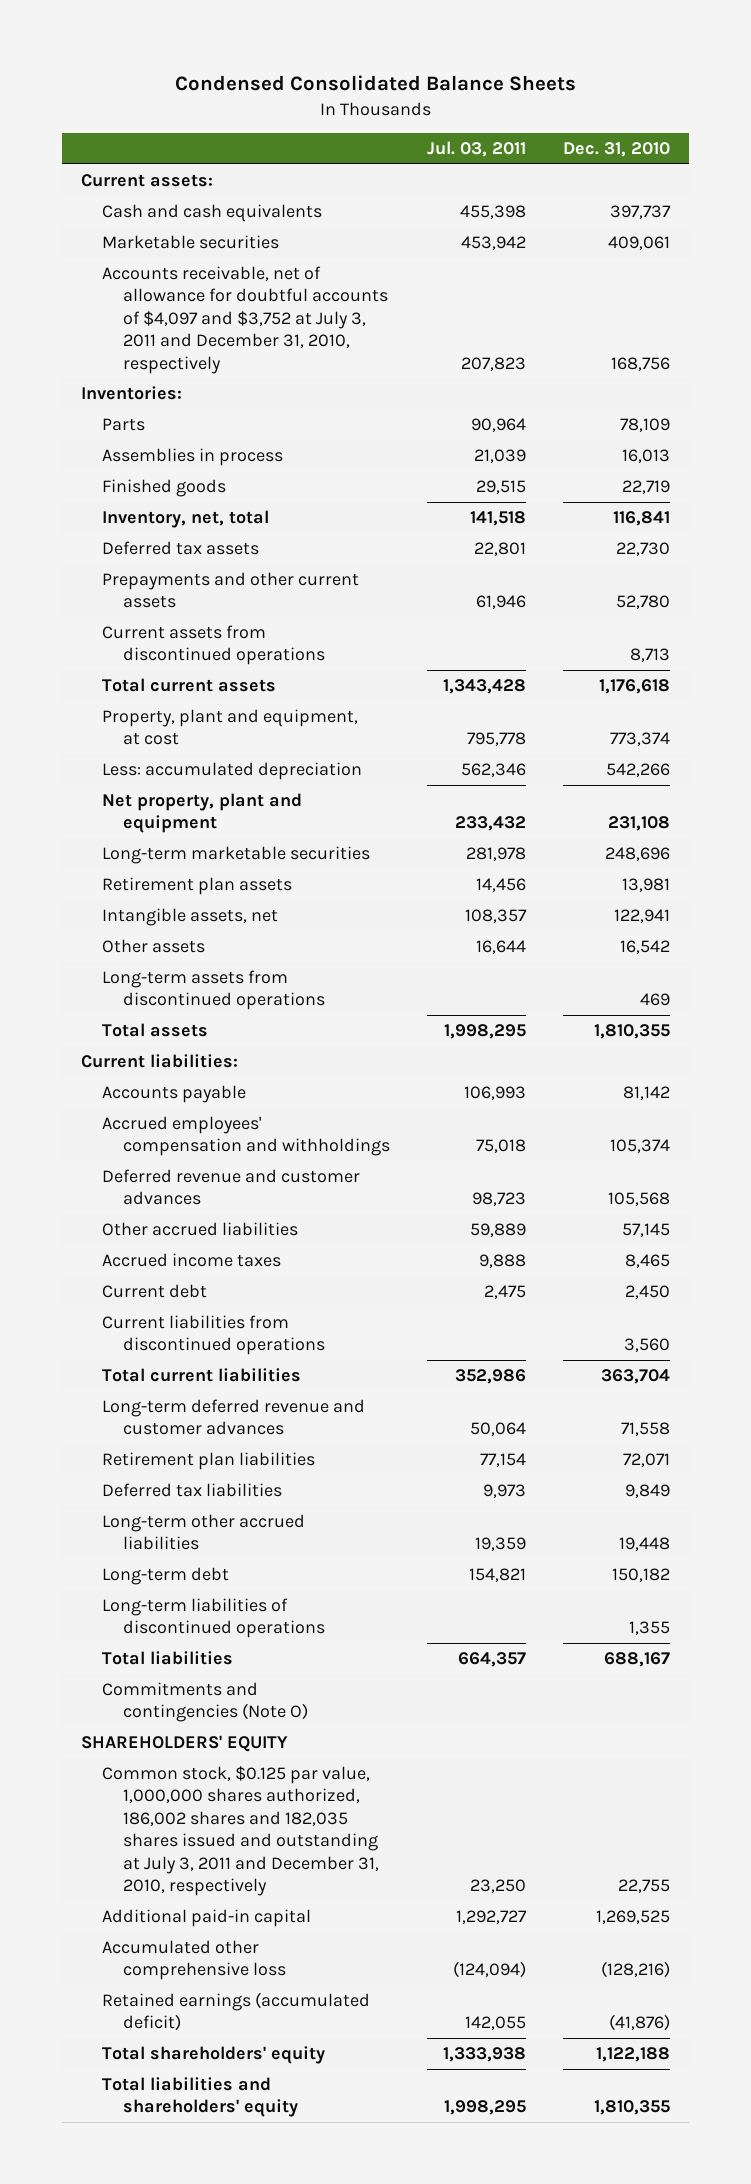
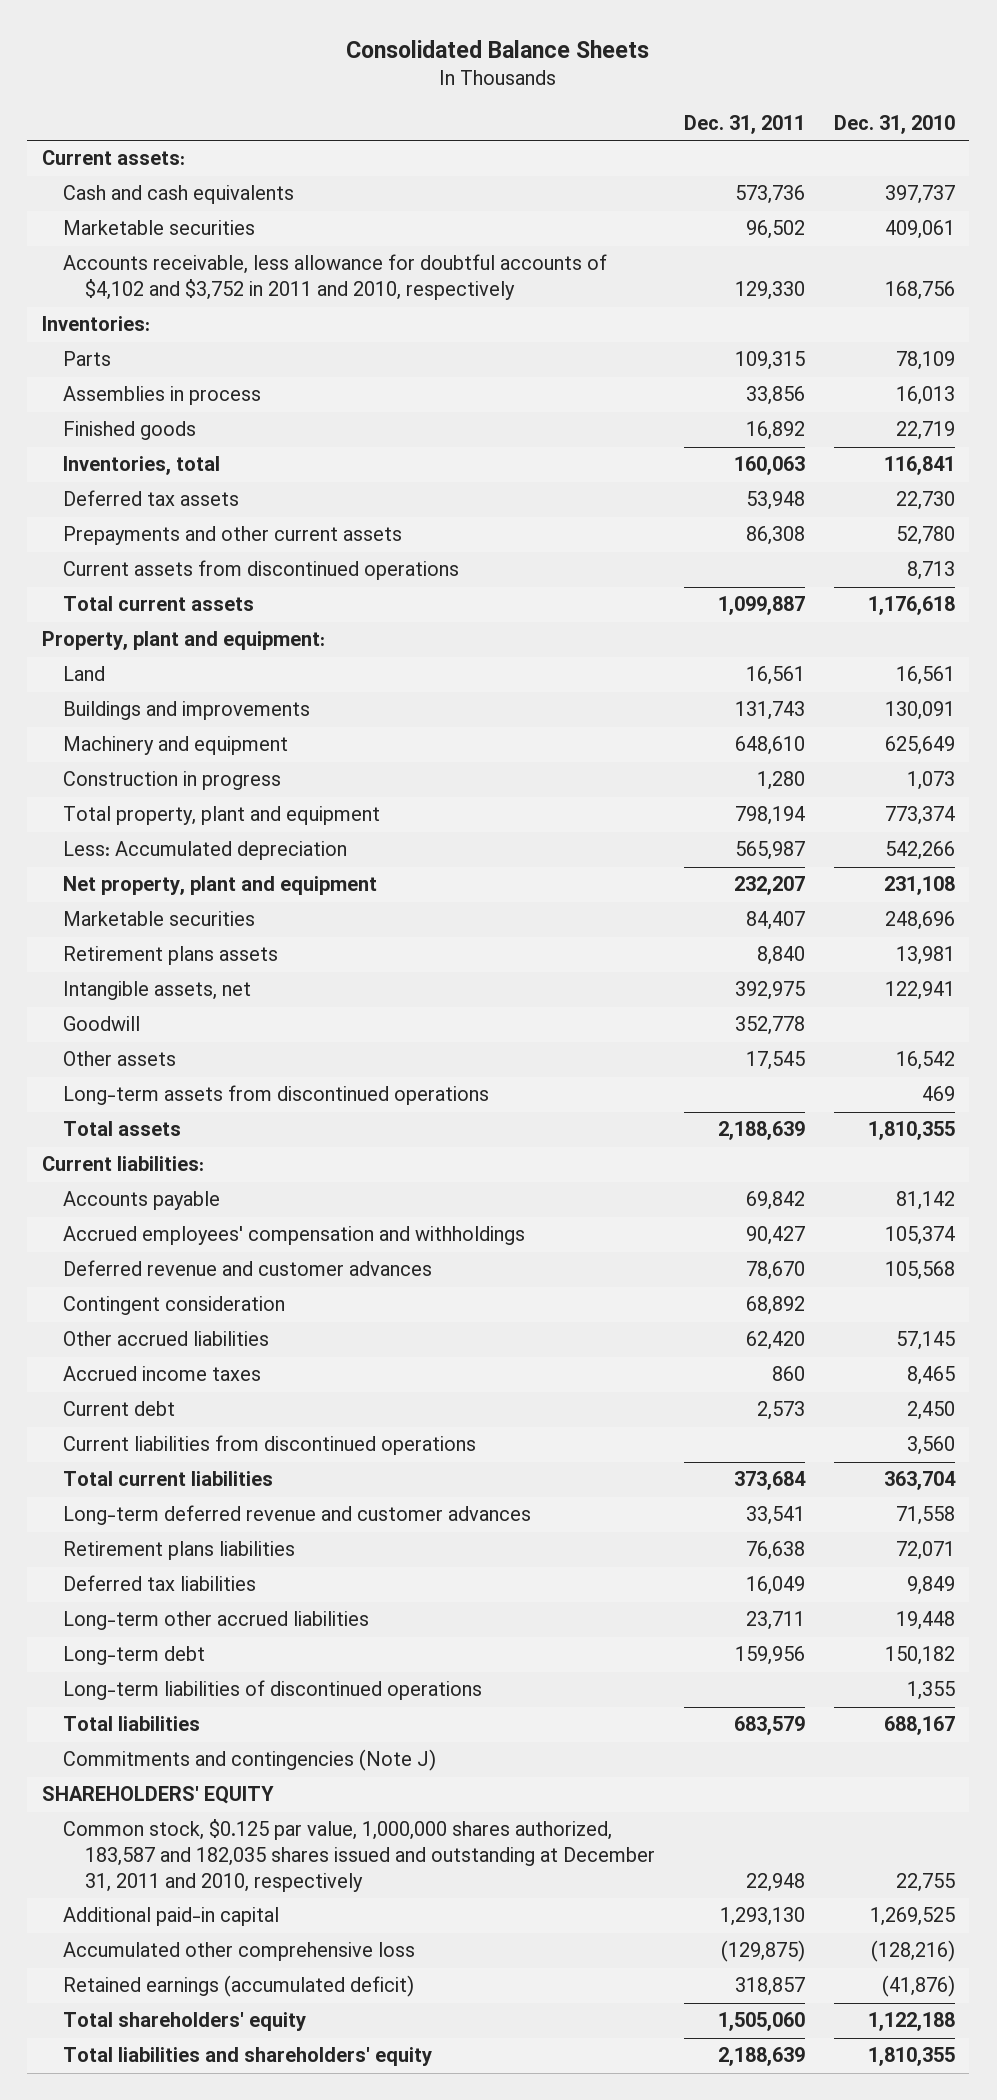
[174,75,576,92] Condensed Consolidated Balance Sheets -> [346,40,650,59] Consolidated Balance Sheets
[427,140,527,157] Jul. 03, 2011 -> none
none -> [683,114,805,134] Dec. 31, 2011
[101,266,388,374] Accounts receivable, net of allowance for doubtful accounts of $4,097 and $3,752 at July 3, 2011 and December 31, 2010, respectively -> [63,254,608,301] Accounts receivable, less allowance for doubtful accounts of $4,102 and $3,752 in 2011 and 2010, respectively
[101,510,269,529] Inventory, net, total -> [63,456,221,476] Inventories, total
none -> [41,631,325,651] Property, plant and equipment:
none -> [63,666,106,682] Land
none -> [63,701,311,721] Buildings and improvements
none -> [63,736,289,756] Machinery and equipment
none -> [63,771,282,791] Construction in progress
[101,709,358,746] Property, plant and equipment, at cost -> [63,806,381,826] Total property, plant and equipment
[101,762,362,781] Less: accumulated depreciation -> [63,841,348,861] Less: Accumulated depreciation
[101,846,370,865] Long-term marketable securities -> [63,911,256,927] Marketable securities
[101,877,292,896] Retirement plan assets -> [63,946,279,966] Retirement plans assets
none -> [63,1016,141,1032] Goodwill
none -> [63,1296,286,1316] Contingent consideration
[101,1452,315,1471] Retirement plan liabilities -> [63,1541,296,1561] Retirement plans liabilities
[101,1682,308,1723] Commitments and contingencies (Note O) -> [63,1749,437,1772] Commitments and contingencies (Note J)
[101,1766,379,1897] Common stock, $0.125 par value, 1,000,000 shares authorized, 186,002 shares and 182,035 shares issued and outstanding at July 3, 2011 and December 31, 2010, respectively -> [63,1819,655,1892] Common stock, $0.125 par value, 1,000,000 shares authorized, 183,587 and 182,035 shares issued and outstanding at December 31, 2011 and 2010, respectively

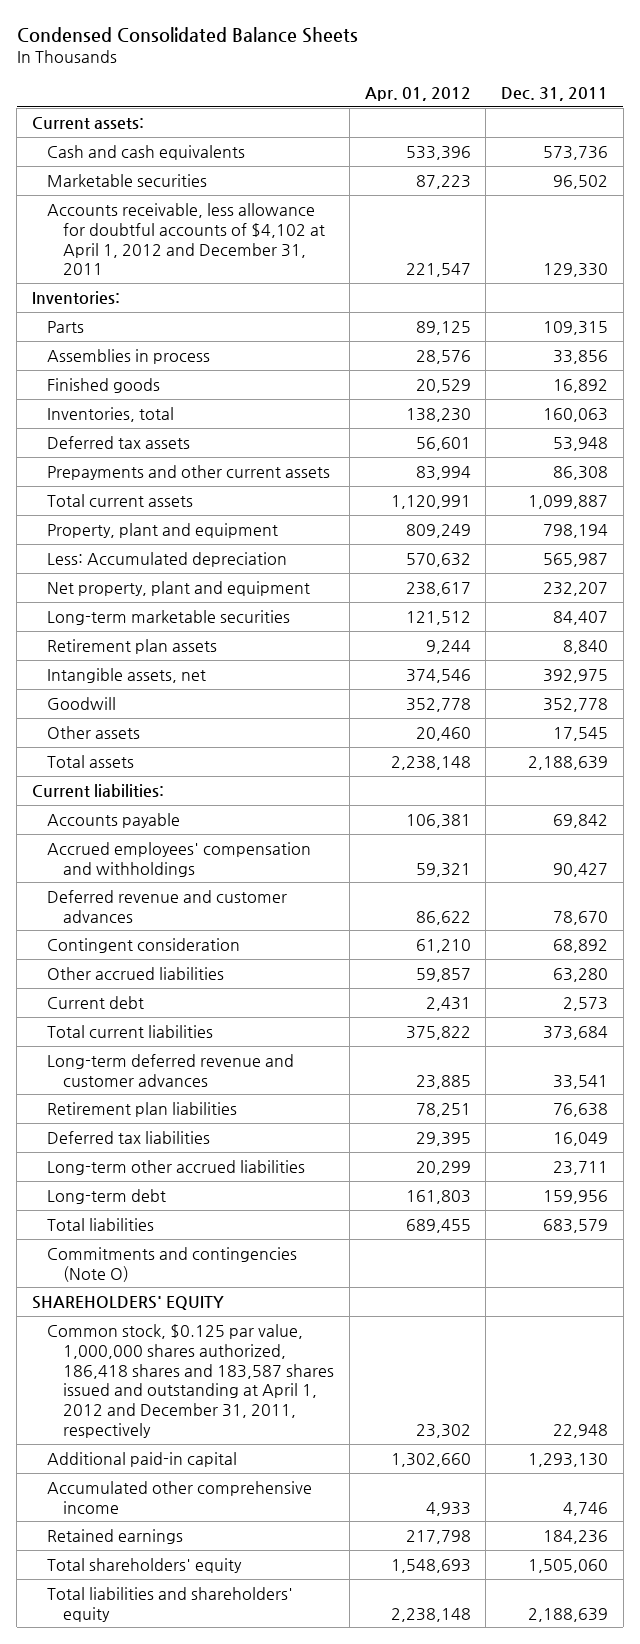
[346,40,650,59] Consolidated Balance Sheets -> [16,27,358,44] Condensed Consolidated Balance Sheets
[833,114,955,134] Dec. 31, 2010 -> none
none -> [364,86,471,101] Apr. 01, 2012
[63,254,608,301] Accounts receivable, less allowance for doubtful accounts of $4,102 and $3,752 in 2011 and 2010, respectively -> [47,202,325,276] Accounts receivable, less allowance for doubtful accounts of $4,102 at April 1, 2012 and December 31, 2011
[63,560,460,581] Current assets from discontinued operations -> none
[41,631,325,651] Property, plant and equipment: -> none
[63,666,106,682] Land -> none
[63,701,311,721] Buildings and improvements -> none
[63,736,289,756] Machinery and equipment -> none
[63,771,282,791] Construction in progress -> none
[63,806,381,826] Total property, plant and equipment -> [47,522,279,538] Property, plant and equipment
[63,911,256,927] Marketable securities -> [47,609,291,625] Long-term marketable securities
[63,946,279,966] Retirement plans assets -> [47,638,218,654] Retirement plan assets
[63,1085,490,1106] Long-term assets from discontinued operations -> none
[63,1366,262,1382] Accrued income taxes -> none
[745,1331,805,1351] 62,420 -> [553,967,609,982] 63,280
[63,1435,477,1456] Current liabilities from discontinued operations -> none
[63,1541,296,1561] Retirement plans liabilities -> [47,1101,238,1117] Retirement plan liabilities
[63,1680,483,1701] Long-term liabilities of discontinued operations -> none
[63,1749,437,1772] Commitments and contingencies (Note J) -> [47,1246,298,1282] Commitments and contingencies (Note O)
[63,1819,655,1892] Common stock, $0.125 par value, 1,000,000 shares authorized, 183,587 and 182,035 shares issued and outstanding at December 31, 2011 and 2010, respectively -> [47,1323,334,1439] Common stock, $0.125 par value, 1,000,000 shares authorized, 186,418 shares and 183,587 shares issued and outstanding at April 1, 2012 and December 31, 2011, respectively
[63,1942,416,1962] Accumulated other comprehensive loss -> [47,1480,313,1514] Accumulated other comprehensive income
[720,1940,805,1963] (129,875) -> [563,1501,609,1516] 4,746
[63,1975,415,1998] Retained earnings (accumulated deficit) -> [47,1528,184,1544] Retained earnings
[734,1977,805,1997] 318,857 -> [543,1529,609,1544] 184,236

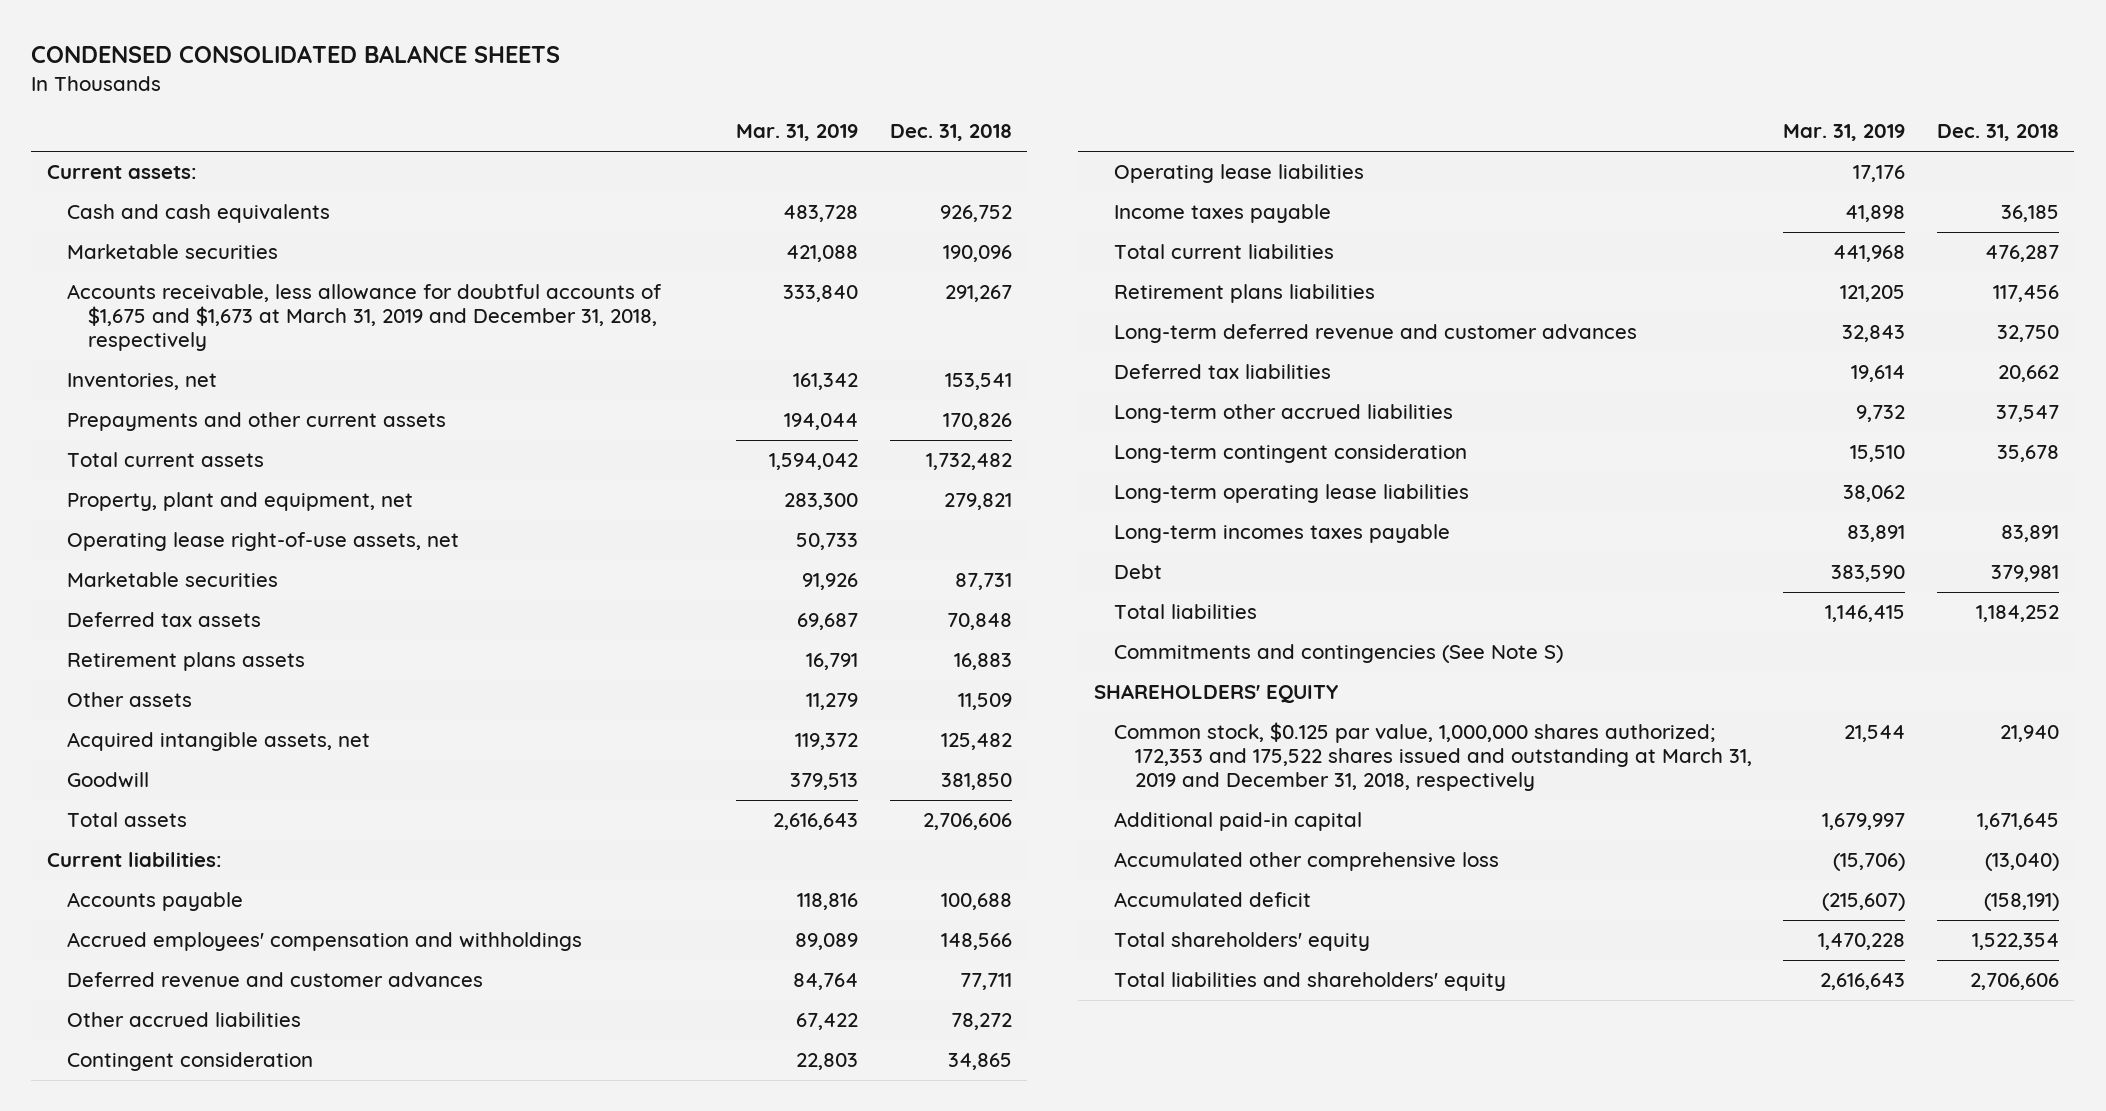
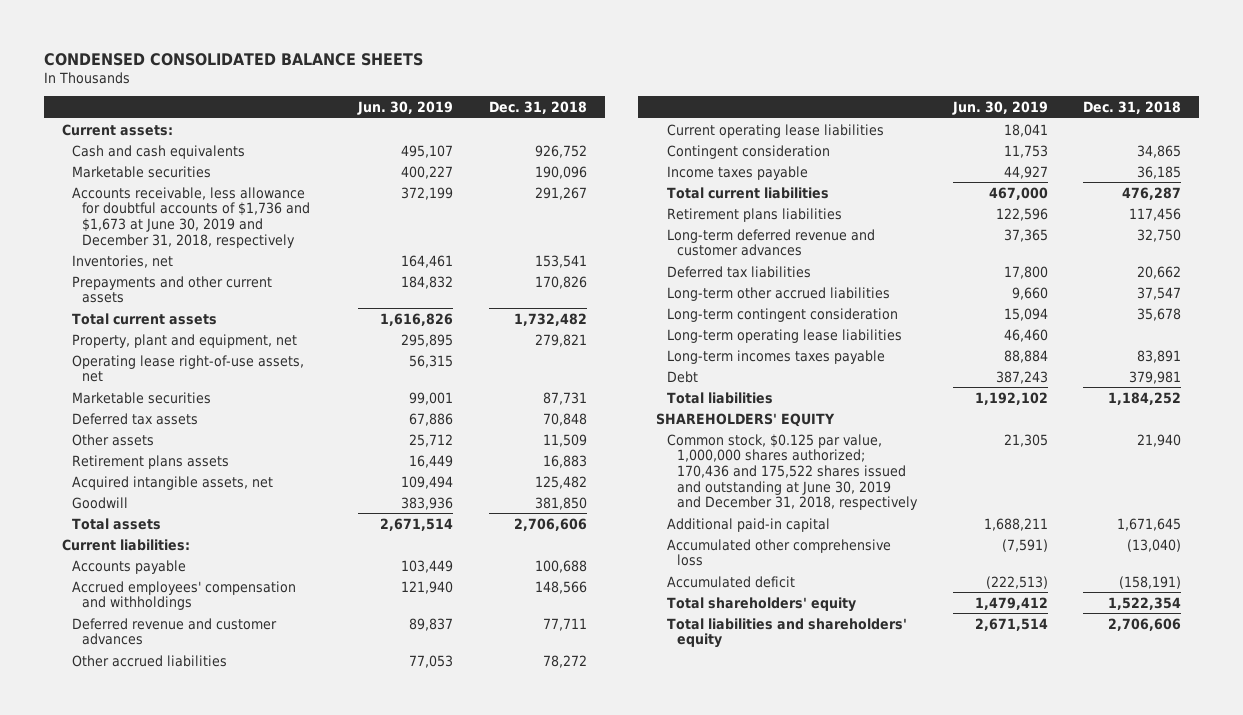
[736,124,859,142] Mar. 31, 2019 -> none
none -> [357,100,454,115] Jun. 30, 2019
[67,284,663,352] Accounts receivable, less allowance for doubtful accounts of $1,675 and $1,673 at March 31, 2019 and December 31, 2018, respectively -> [72,186,311,248] Accounts receivable, less allowance for doubtful accounts of $1,736 and $1,673 at June 30, 2019 and December 31, 2018, respectively
[67,652,306,672] Retirement plans assets -> [72,454,230,469] Retirement plans assets
none -> [666,123,884,138] Current operating lease liabilities
[1114,164,1365,184] Operating lease liabilities -> none
[1114,644,1564,664] Commitments and contingencies (See Note S) -> none
[1114,722,1752,792] Common stock, $0.125 par value, 1,000,000 shares authorized; 172,353 and 175,522 shares issued and outstanding at March 31, 2019 and December 31, 2018, respectively -> [666,433,918,511] Common stock, $0.125 par value, 1,000,000 shares authorized; 170,436 and 175,522 shares issued and outstanding at June 30, 2019 and December 31, 2018, respectively

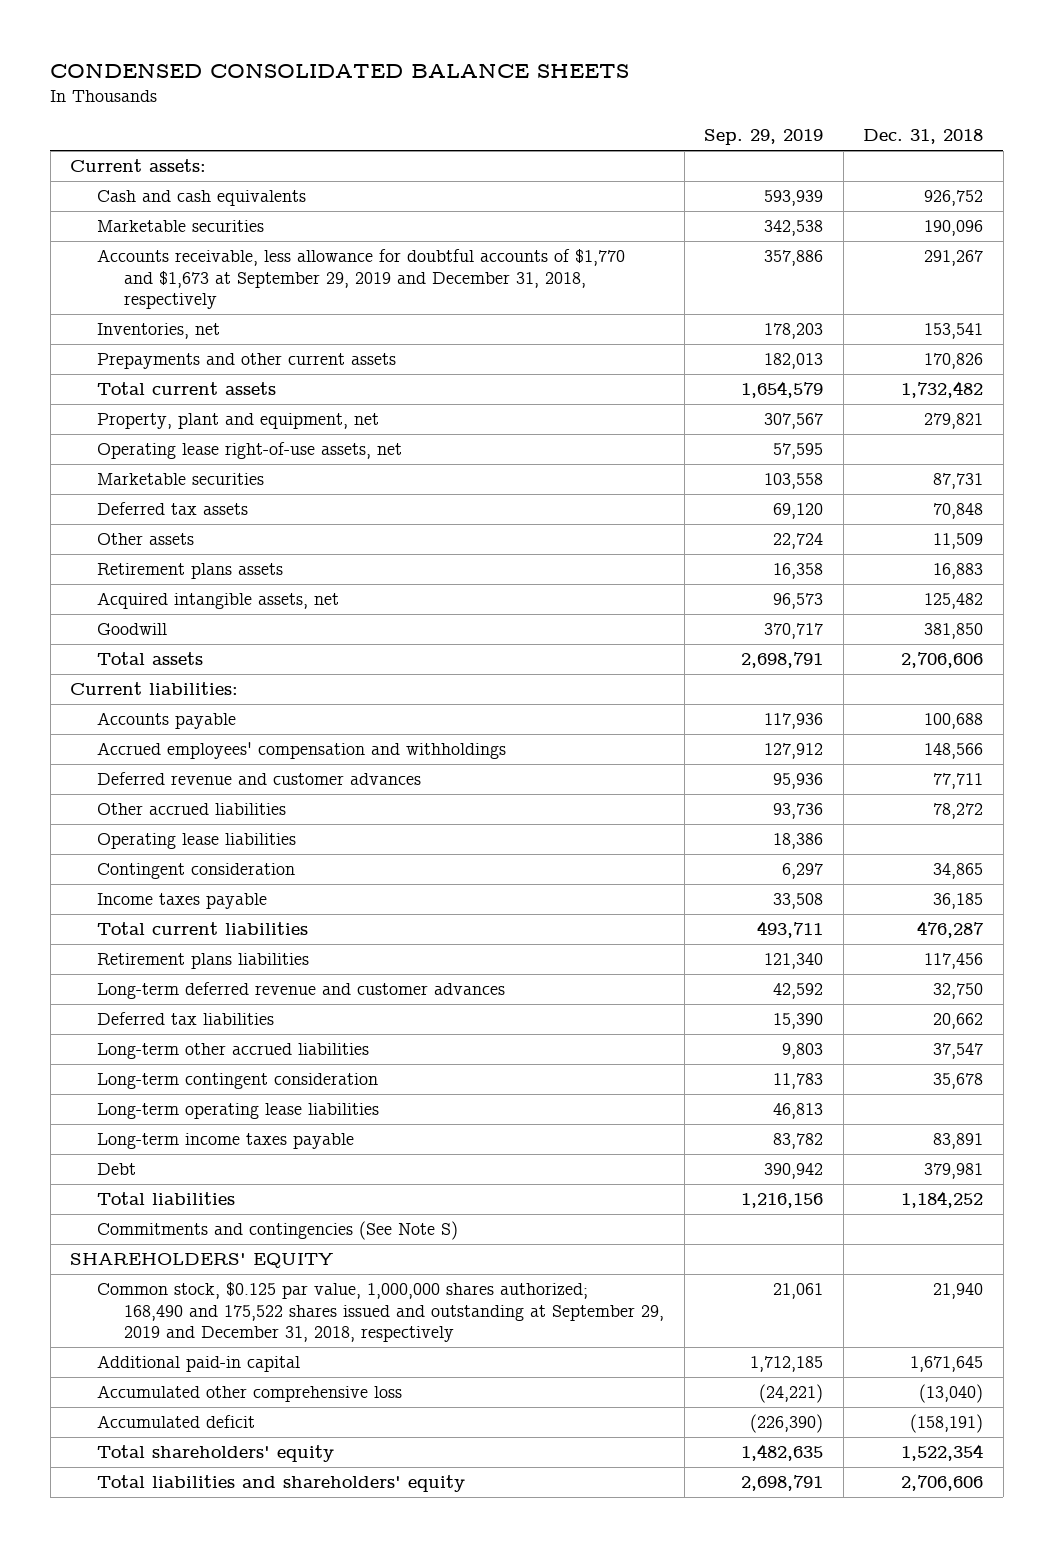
[357,100,454,115] Jun. 30, 2019 -> none
none -> [704,129,824,146] Sep. 29, 2019
[72,186,311,248] Accounts receivable, less allowance for doubtful accounts of $1,736 and $1,673 at June 30, 2019 and December 31, 2018, respectively -> [97,249,626,310] Accounts receivable, less allowance for doubtful accounts of $1,770 and $1,673 at September 29, 2019 and December 31, 2018, respectively
[666,123,884,138] Current operating lease liabilities -> [97,833,297,850] Operating lease liabilities
[666,349,885,364] Long-term incomes taxes payable -> [97,1133,355,1150] Long-term income taxes payable
none -> [97,1221,459,1241] Commitments and contingencies (See Note S)
[666,433,918,511] Common stock, $0.125 par value, 1,000,000 shares authorized; 170,436 and 175,522 shares issued and outstanding at June 30, 2019 and December 31, 2018, respectively -> [97,1282,665,1343] Common stock, $0.125 par value, 1,000,000 shares authorized; 168,490 and 175,522 shares issued and outstanding at September 29, 2019 and December 31, 2018, respectively

